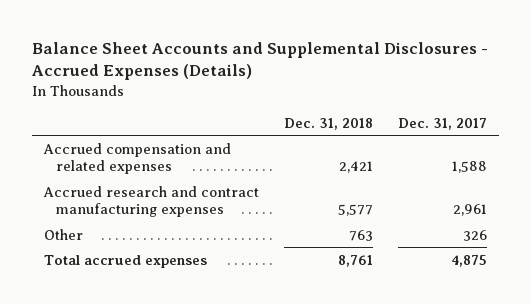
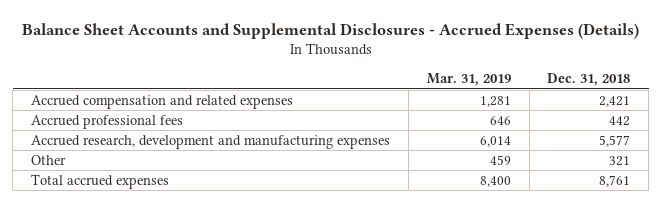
[397,117,487,130] Dec. 31, 2017 -> none
none -> [426,73,511,87] Mar. 31, 2019
none -> [31,114,184,129] Accrued professional fees
[43,185,260,218] Accrued research and contract manufacturing expenses -> [31,134,391,149] Accrued research, development and manufacturing expenses
[349,229,374,241] 763 -> [609,155,631,166] 321

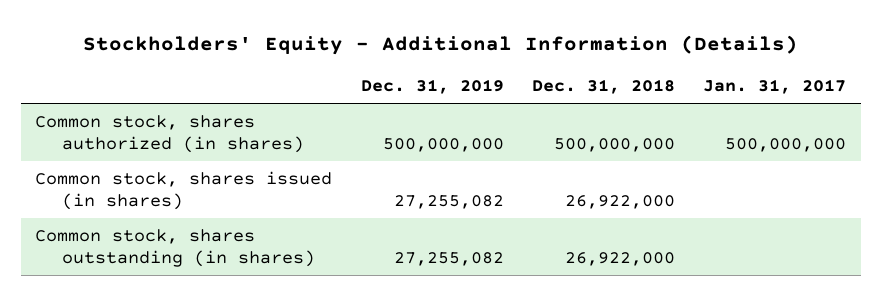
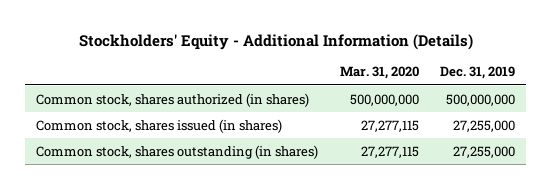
[532,79,676,95] Dec. 31, 2018 -> none
[703,79,847,95] Jan. 31, 2017 -> none
none -> [339,66,419,80] Mar. 31, 2020
[393,194,504,209] 27,255,082 -> [453,119,516,132] 27,255,000
[393,251,504,266] 27,255,082 -> [453,145,516,158] 27,255,000

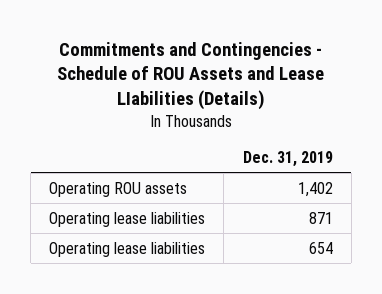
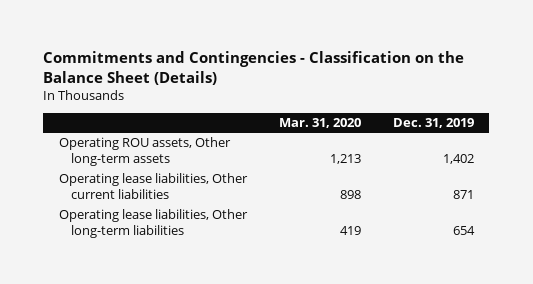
[56,41,324,111] Commitments and Contingencies - Schedule of ROU Assets and Lease LIabilities (Details) -> [43,50,465,85] Commitments and Contingencies - Classification on the Balance Sheet (Details)
none -> [278,117,361,128] Mar. 31, 2020
[49,181,188,197] Operating ROU assets -> [59,137,232,167] Operating ROU assets, Other long-term assets
[49,211,206,227] Operating lease liabilities -> [59,173,249,200] Operating lease liabilities, Other current liabilities
[49,241,206,257] Operating lease liabilities -> [59,209,249,239] Operating lease liabilities, Other long-term liabilities

